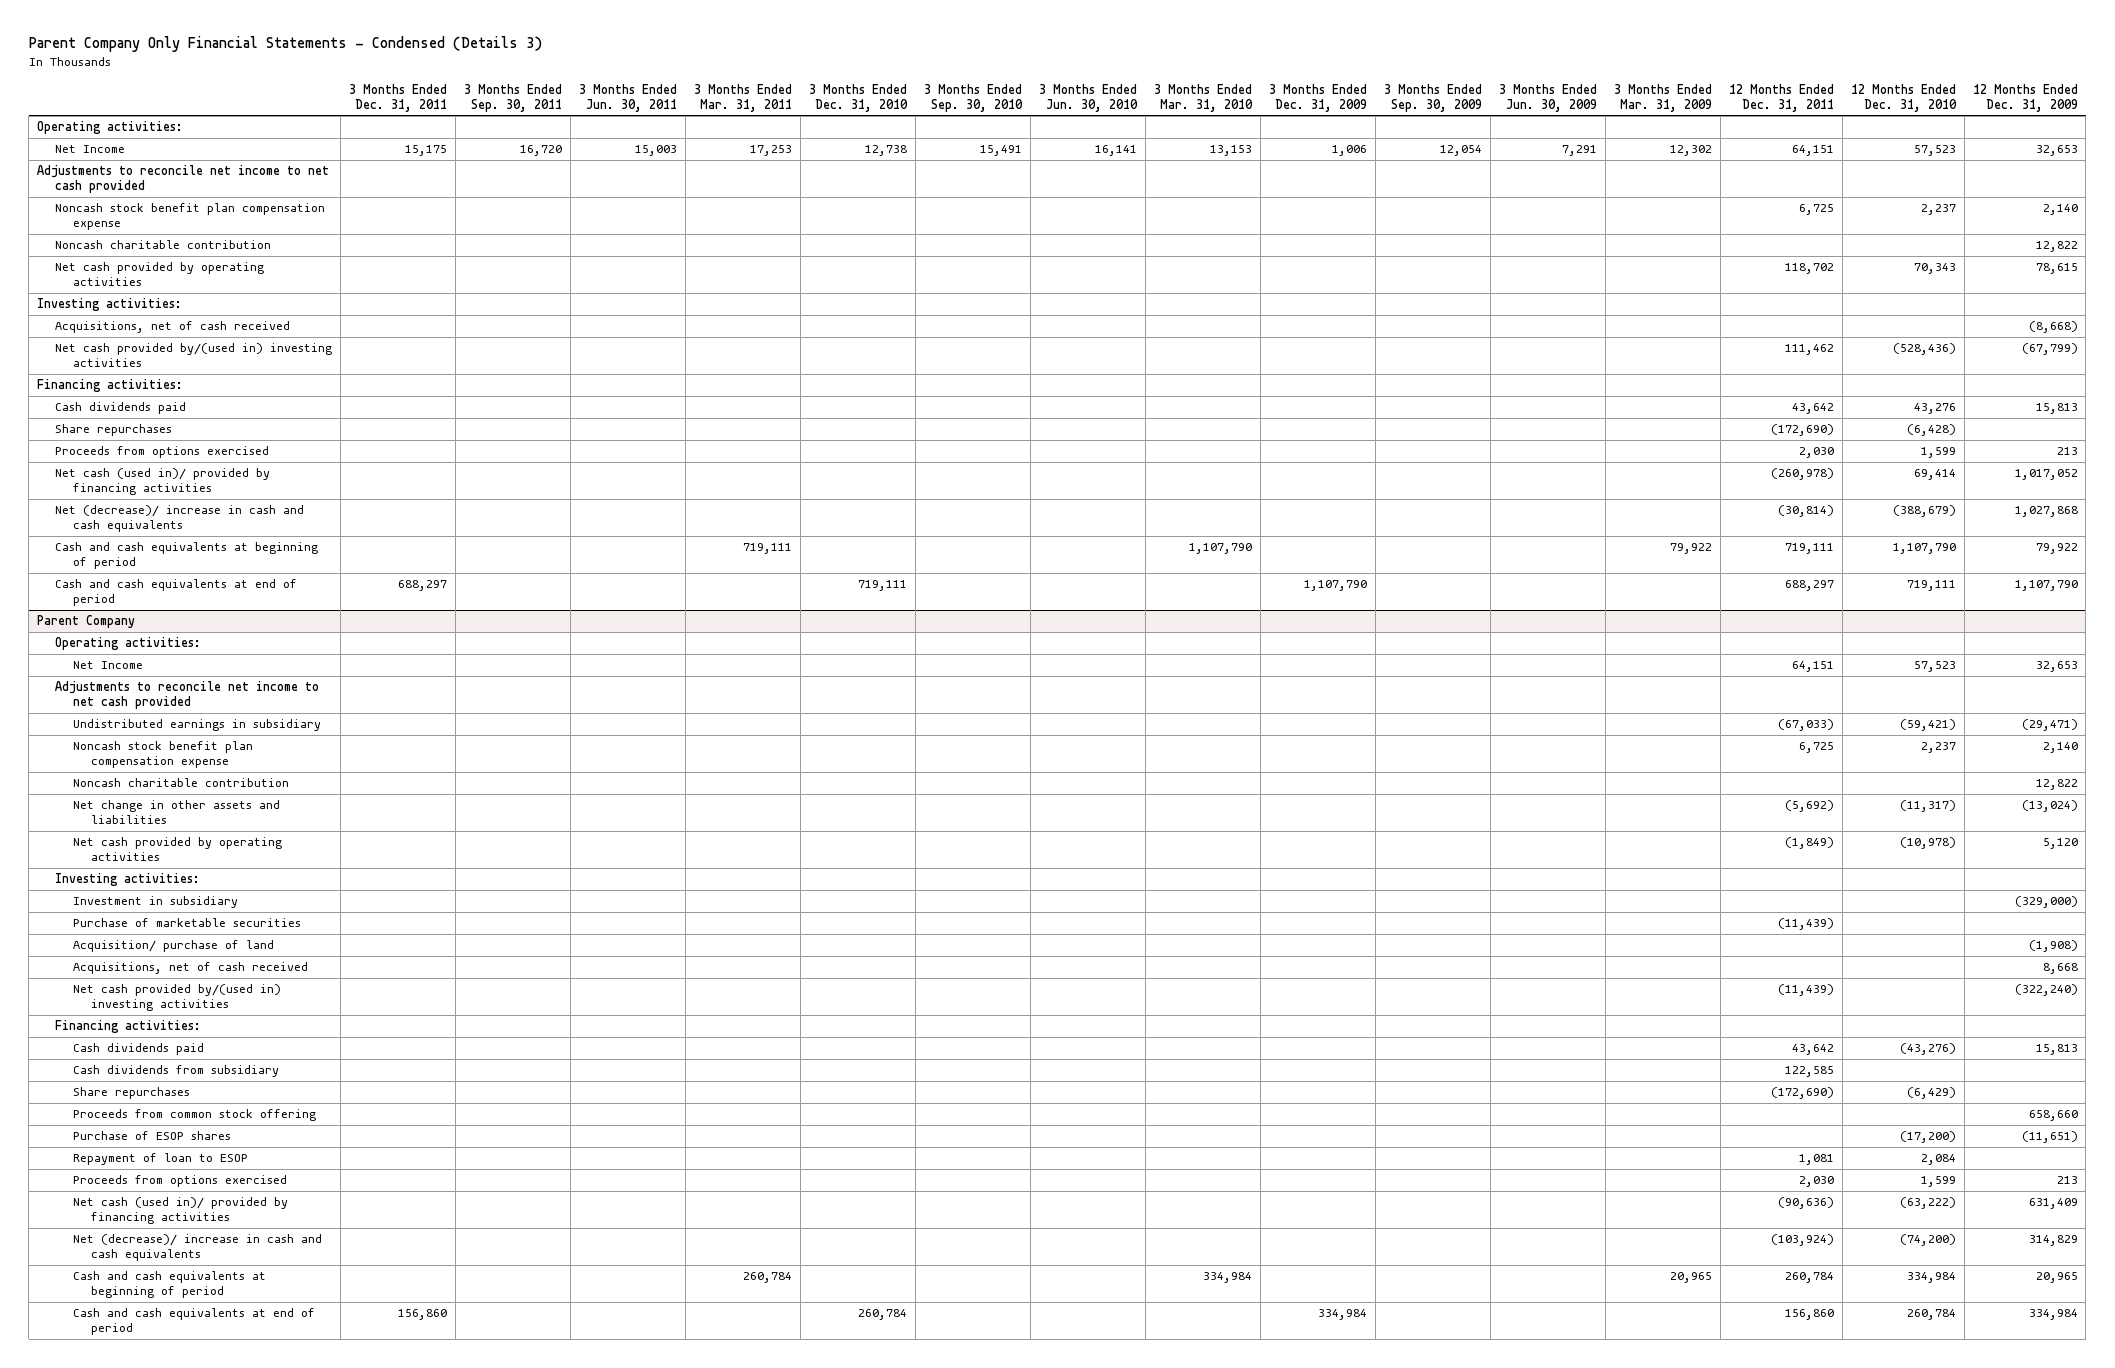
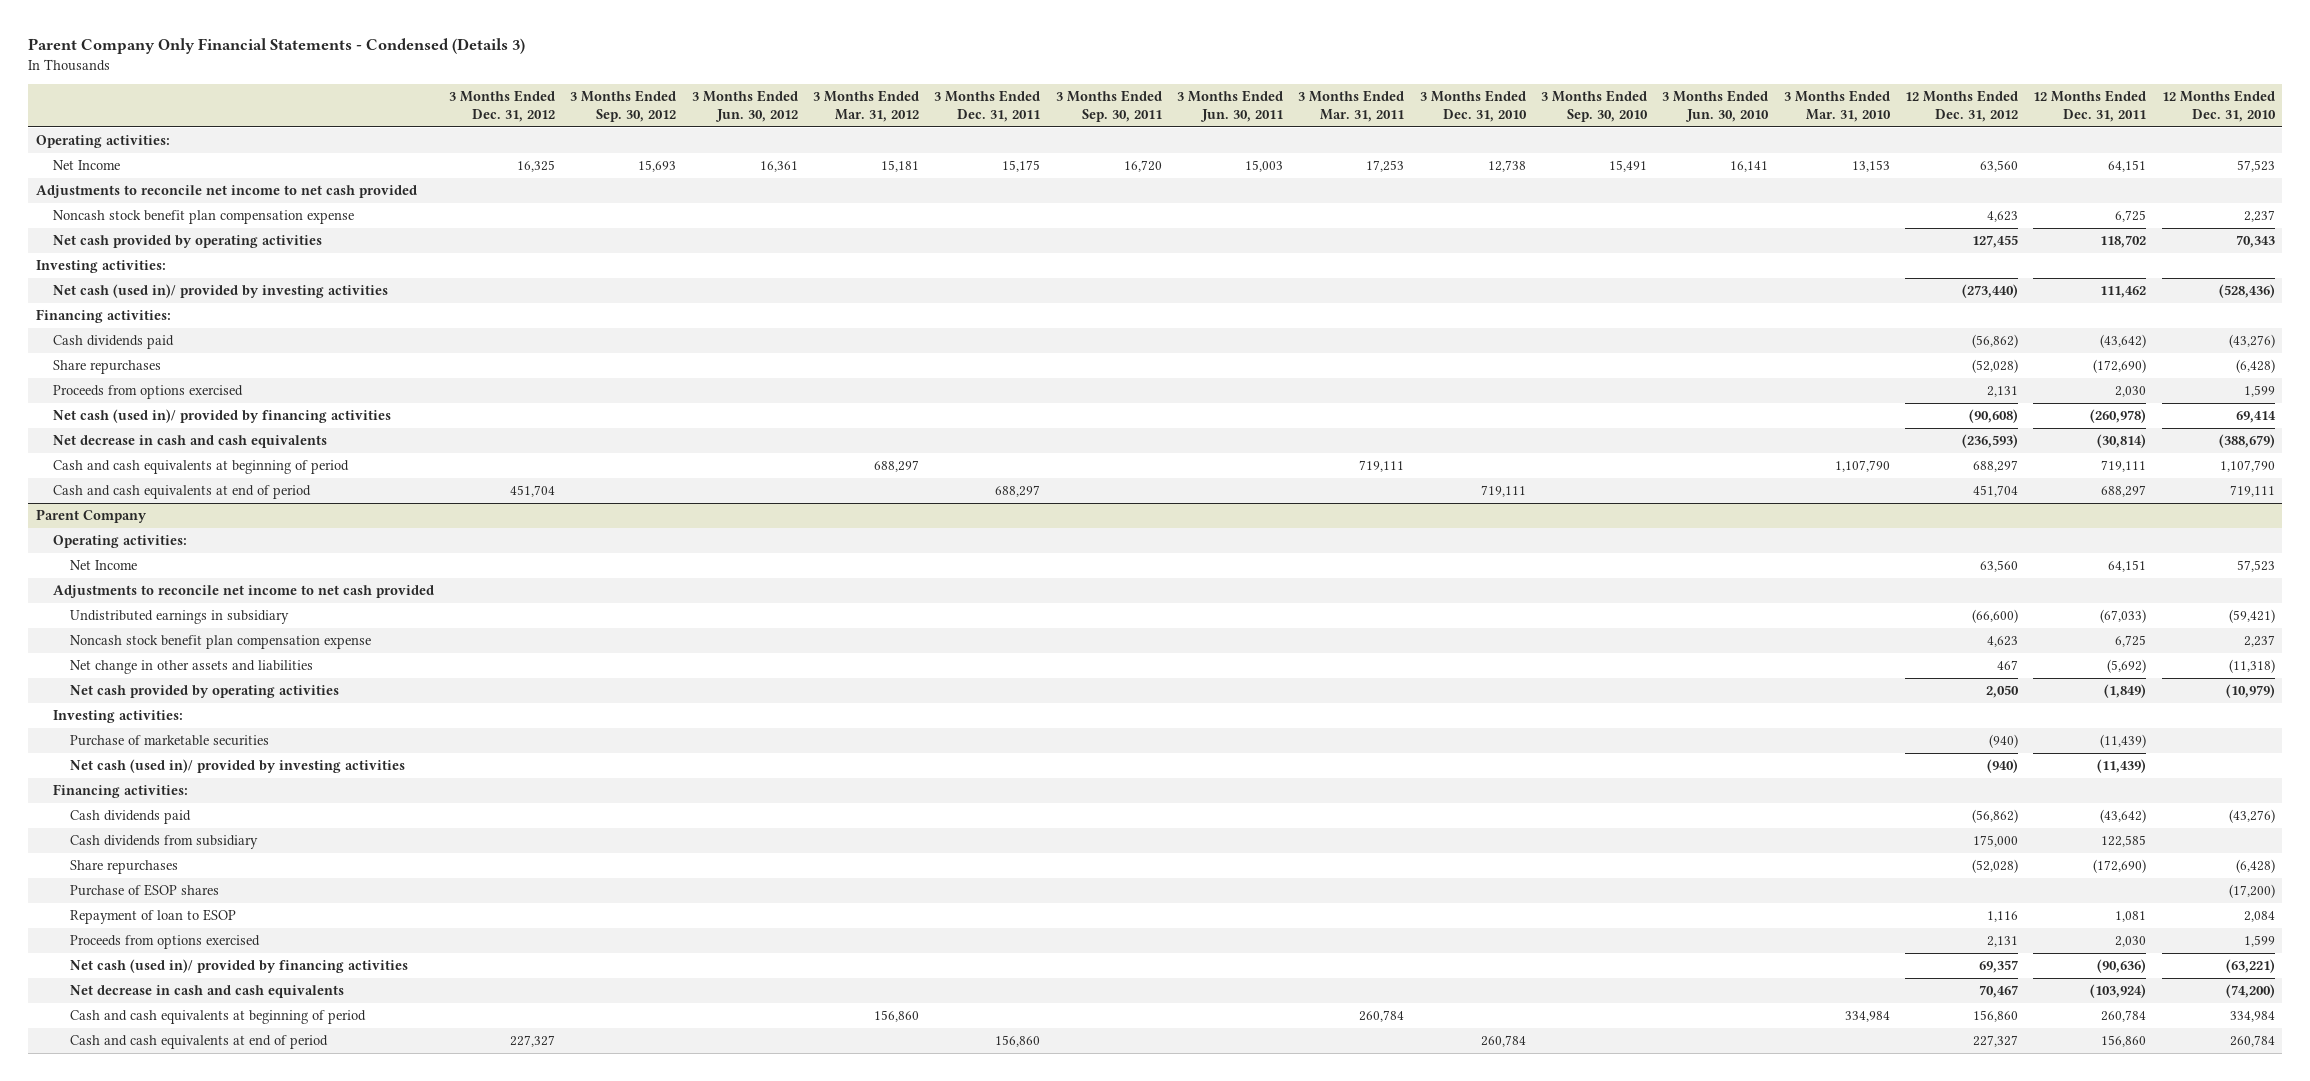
[1268,83,1367,112] 3 Months Ended Dec. 31, 2009 -> none
[1383,83,1482,112] 3 Months Ended Sep. 30, 2009 -> none
[1498,83,1597,112] 3 Months Ended Jun. 30, 2009 -> none
[1613,83,1712,112] 3 Months Ended Mar. 31, 2009 -> none
[1972,83,2078,112] 12 Months Ended Dec. 31, 2009 -> none
none -> [449,90,556,122] 3 Months Ended Dec. 31, 2012
none -> [570,90,677,122] 3 Months Ended Sep. 30, 2012
none -> [691,90,798,122] 3 Months Ended Jun. 30, 2012
none -> [813,90,920,122] 3 Months Ended Mar. 31, 2012
none -> [1905,90,2019,122] 12 Months Ended Dec. 31, 2012
[55,240,272,250] Noncash charitable contribution -> none
[55,321,291,334] Acquisitions, net of cash received -> none
[55,343,333,368] Net cash provided by/(used in) investing activities -> [52,284,388,299] Net cash (used in)/ provided by investing activities
[1791,403,1834,415] 43,642 -> [2100,334,2147,349] (43,642)
[1913,403,1956,415] 43,276 -> [2228,334,2275,349] (43,276)
[55,505,305,533] Net (decrease)/ increase in cash and cash equivalents -> [52,435,327,449] Net decrease in cash and cash equivalents
[73,778,290,788] Noncash charitable contribution -> none
[1899,800,1956,813] (11,317) -> [2228,659,2275,674] (11,318)
[1899,837,1956,850] (10,978) -> [2225,684,2275,699] (10,979)
[73,896,239,909] Investment in subsidiary -> none
[73,940,275,953] Acquisition/ purchase of land -> none
[73,962,309,975] Acquisitions, net of cash received -> none
[73,984,282,1012] Net cash provided by/(used in) investing activities -> [69,759,405,774] Net cash (used in)/ provided by investing activities
[1791,1044,1834,1056] 43,642 -> [2100,809,2147,824] (43,642)
[73,1109,317,1122] Proceeds from common stock offering -> none
[1906,1087,1956,1100] (6,429) -> [2235,859,2275,874] (6,428)
[1899,1197,1956,1210] (63,222) -> [2225,959,2275,974] (63,221)
[73,1234,323,1262] Net (decrease)/ increase in cash and cash equivalents -> [69,985,344,999] Net decrease in cash and cash equivalents

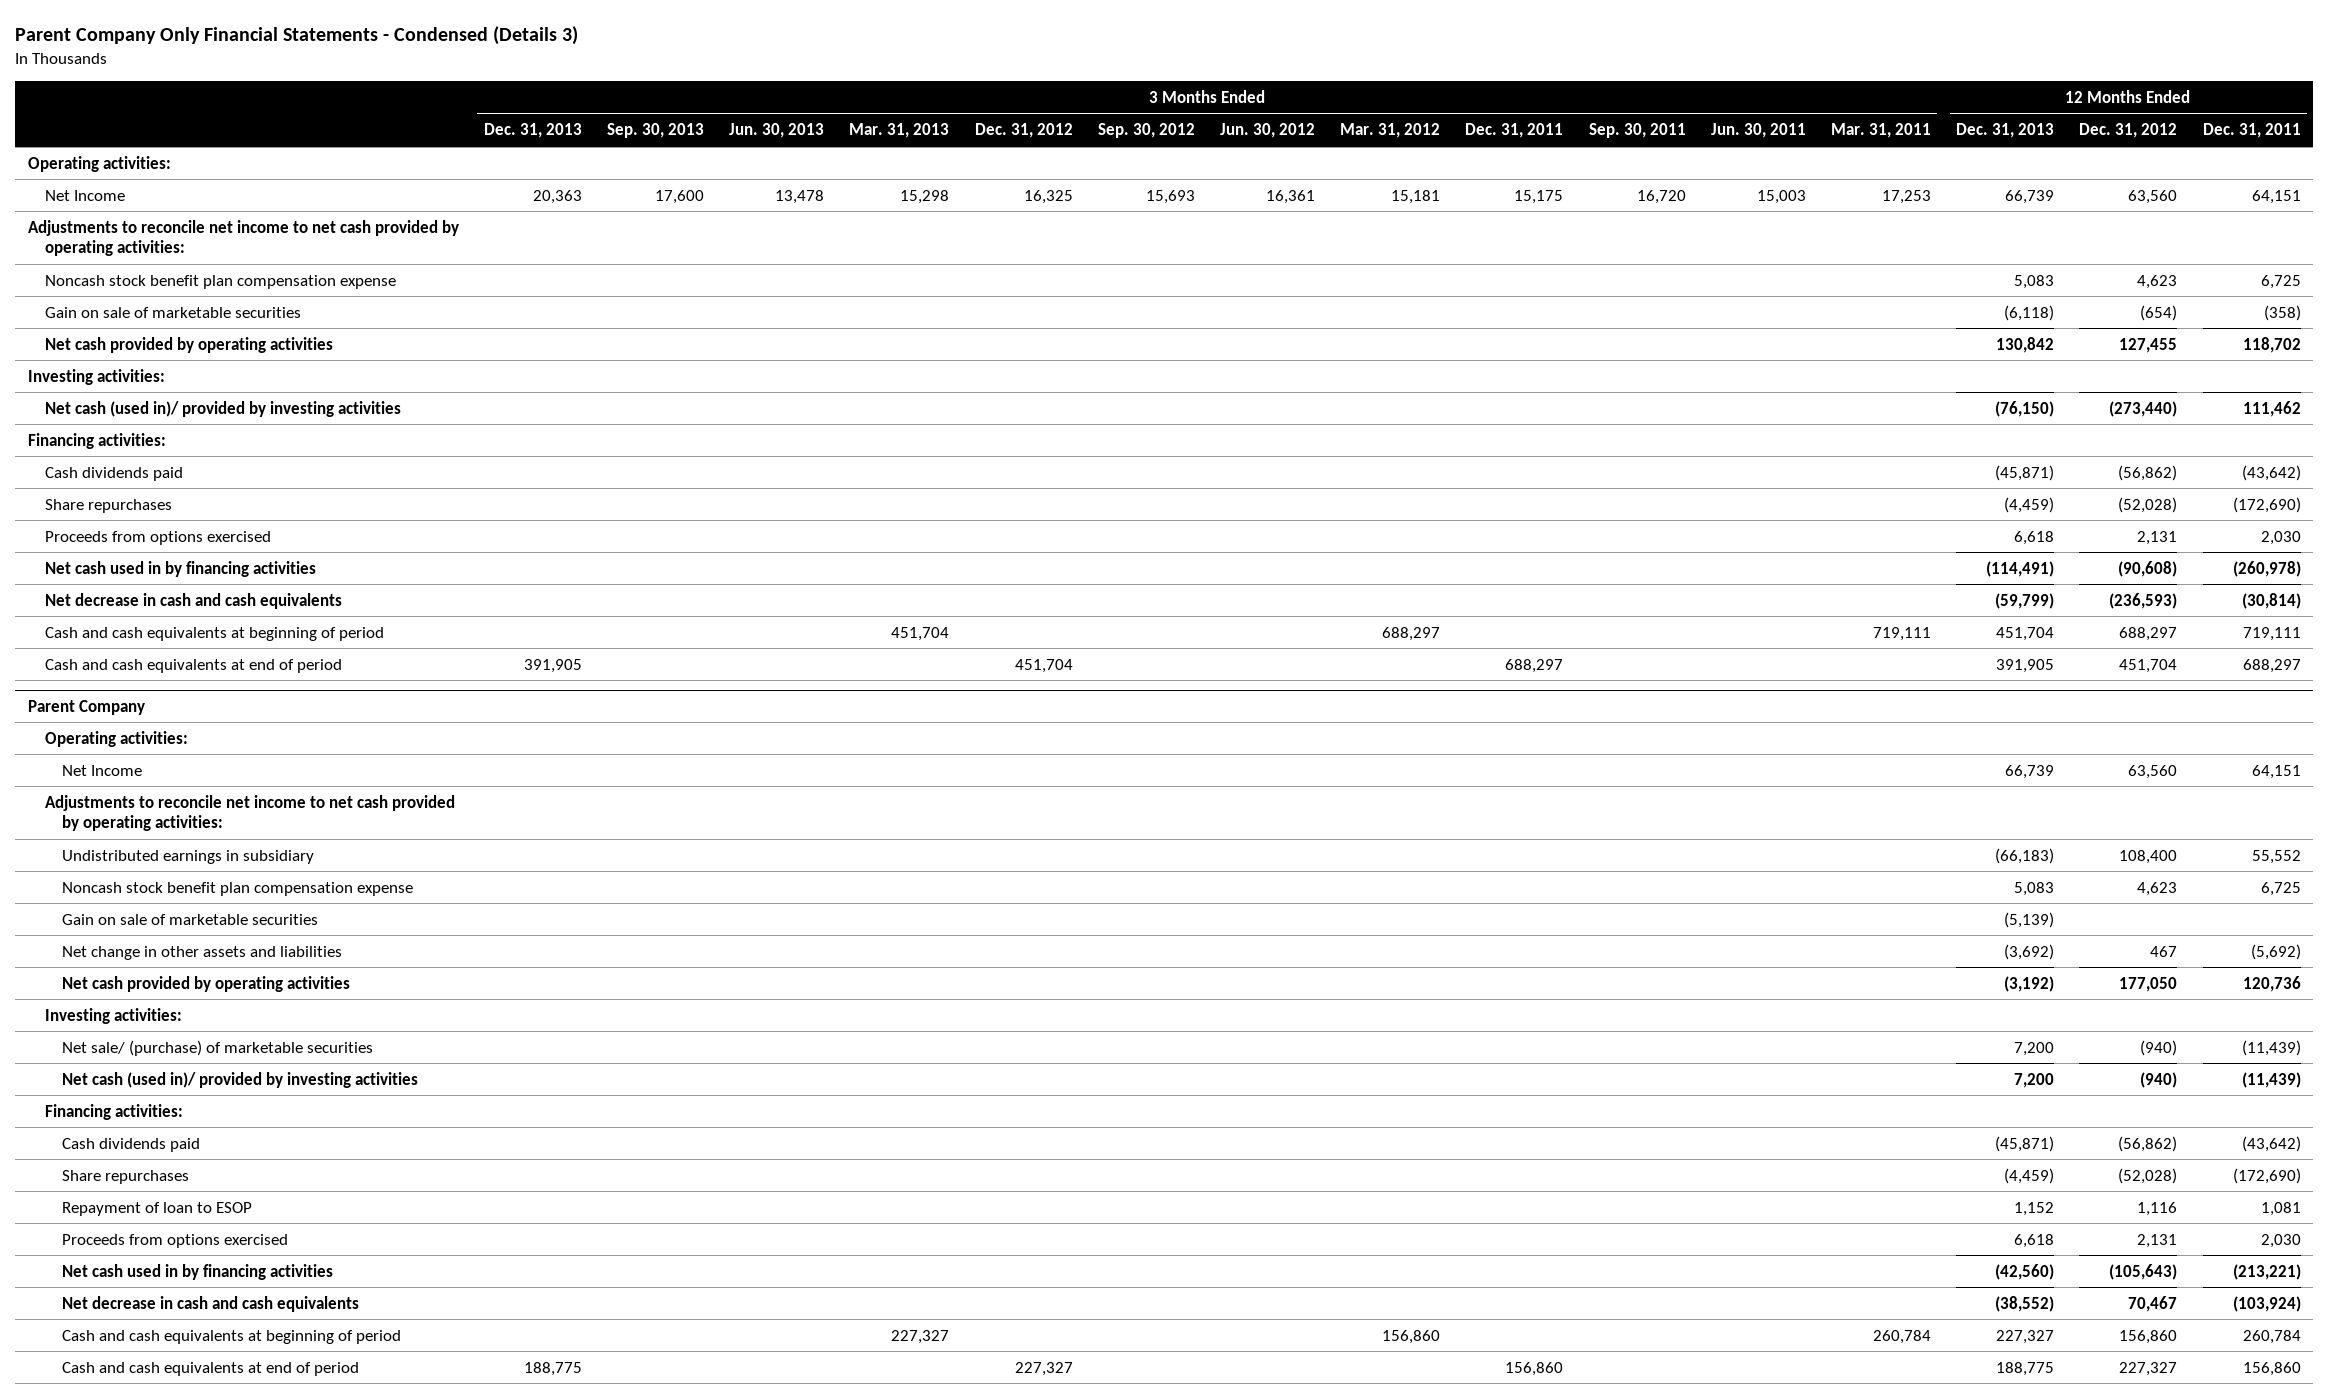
[1419,90,1527,122] 3 Months Ended Dec. 31, 2010 -> none
[1541,90,1649,122] 3 Months Ended Sep. 30, 2010 -> none
[1662,90,1770,122] 3 Months Ended Jun. 30, 2010 -> none
[1783,90,1891,122] 3 Months Ended Mar. 31, 2010 -> none
[2161,90,2276,122] 12 Months Ended Dec. 31, 2010 -> none
none -> [483,123,582,139] Dec. 31, 2013
none -> [606,123,704,139] Sep. 30, 2013
none -> [729,123,825,139] Jun. 30, 2013
none -> [849,123,950,139] Mar. 31, 2013
none -> [1956,123,2055,139] Dec. 31, 2013
[35,185,417,199] Adjustments to reconcile net income to net cash provided -> [27,219,459,256] Adjustments to reconcile net income to net cash provided by operating activities:
none -> [44,306,301,318] Gain on sale of marketable securities
[52,409,391,424] Net cash (used in)/ provided by financing activities -> [44,560,316,577] Net cash used in by financing activities
[52,585,434,599] Adjustments to reconcile net income to net cash provided -> [44,794,455,831] Adjustments to reconcile net income to net cash provided by operating activities:
[1972,609,2019,624] (66,600) -> [2119,849,2178,864] 108,400
[2100,609,2147,624] (67,033) -> [2251,849,2301,864] 55,552
none -> [61,913,318,925] Gain on sale of marketable securities
[1986,685,2020,699] 2,050 -> [2119,976,2178,992] 177,050
[2104,684,2147,699] (1,849) -> [2242,975,2301,992] 120,736
[69,735,269,747] Purchase of marketable securities -> [61,1039,373,1056] Net sale/ (purchase) of marketable securities
[69,835,258,850] Cash dividends from subsidiary -> none
[69,884,219,897] Purchase of ESOP shares -> none
[69,959,408,974] Net cash (used in)/ provided by financing activities -> [61,1263,333,1280] Net cash used in by financing activities
[1979,960,2019,974] 69,357 -> [2109,1263,2178,1280] (105,643)
[2097,959,2147,974] (90,636) -> [2232,1263,2301,1280] (213,221)

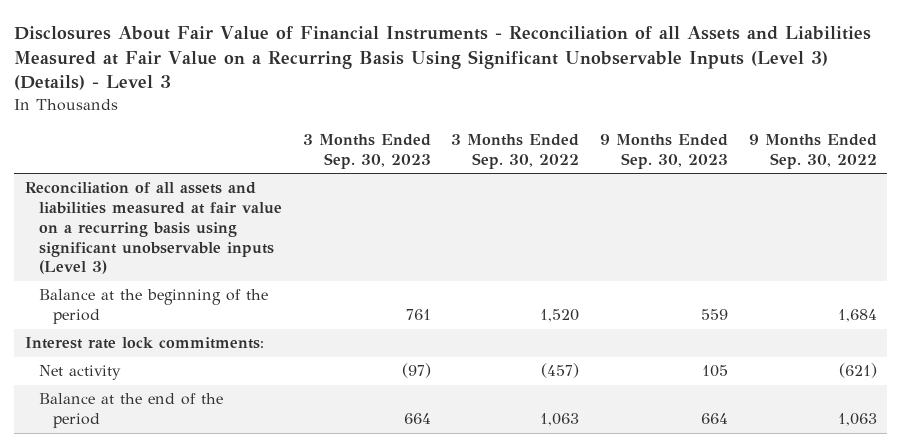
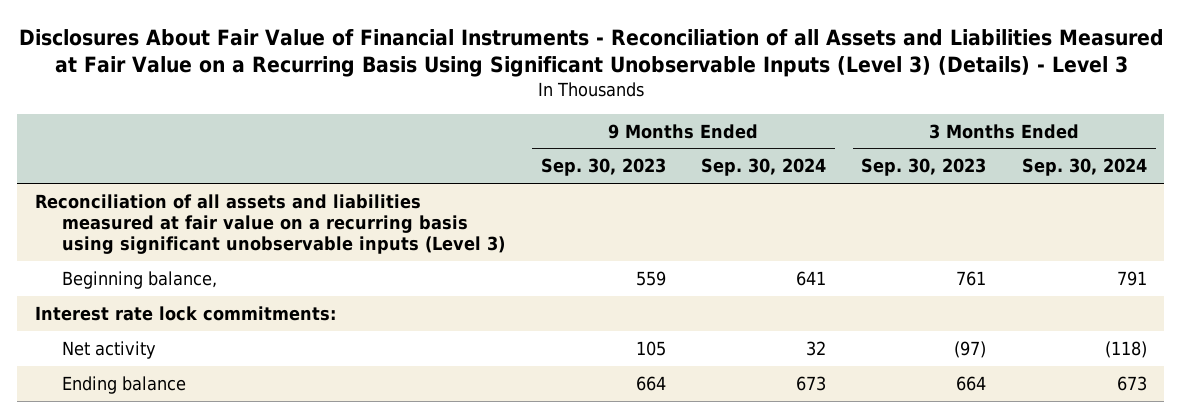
[451,133,580,169] 3 Months Ended Sep. 30, 2022 -> none
[748,133,877,169] 9 Months Ended Sep. 30, 2022 -> none
none -> [701,158,827,177] Sep. 30, 2024
none -> [1021,158,1147,177] Sep. 30, 2024
[38,289,268,325] Balance at the beginning of the period -> [62,270,218,289] Beginning balance,
[38,393,223,429] Balance at the end of the period -> [62,375,187,394] Ending balance

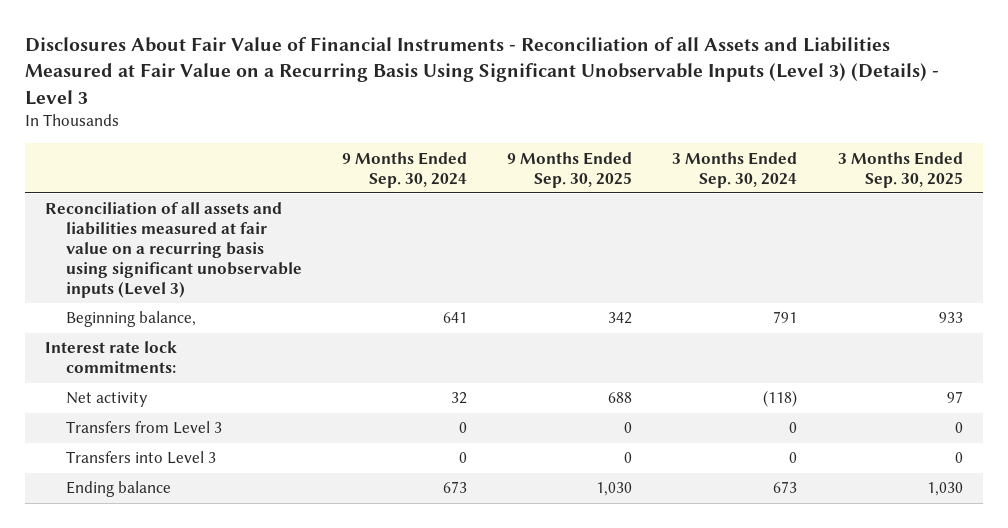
[540,158,666,177] Sep. 30, 2023 -> none
[861,158,987,177] Sep. 30, 2023 -> none
none -> [507,151,633,188] 9 Months Ended Sep. 30, 2025
none -> [837,151,963,188] 3 Months Ended Sep. 30, 2025
none -> [65,421,222,435] Transfers from Level 3
none -> [65,451,216,465] Transfers into Level 3

